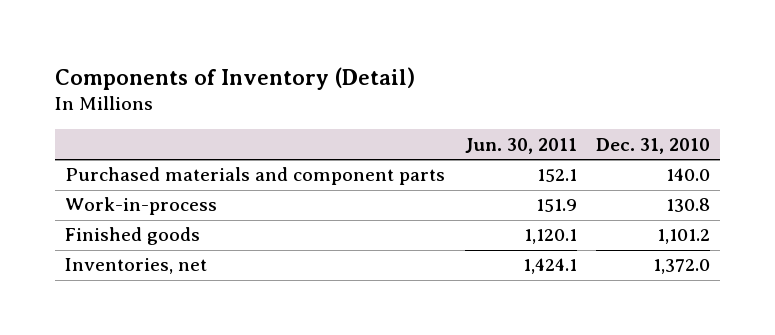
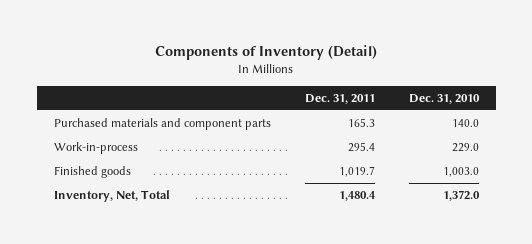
[464,137,577,154] Jun. 30, 2011 -> none
none -> [304,94,375,105] Dec. 31, 2011
[666,198,711,213] 130.8 -> [451,142,479,152] 229.0
[657,229,711,245] 1,101.2 -> [442,166,479,177] 1,003.0
[64,258,207,275] Inventories, net -> [53,189,170,202] Inventory, Net, Total

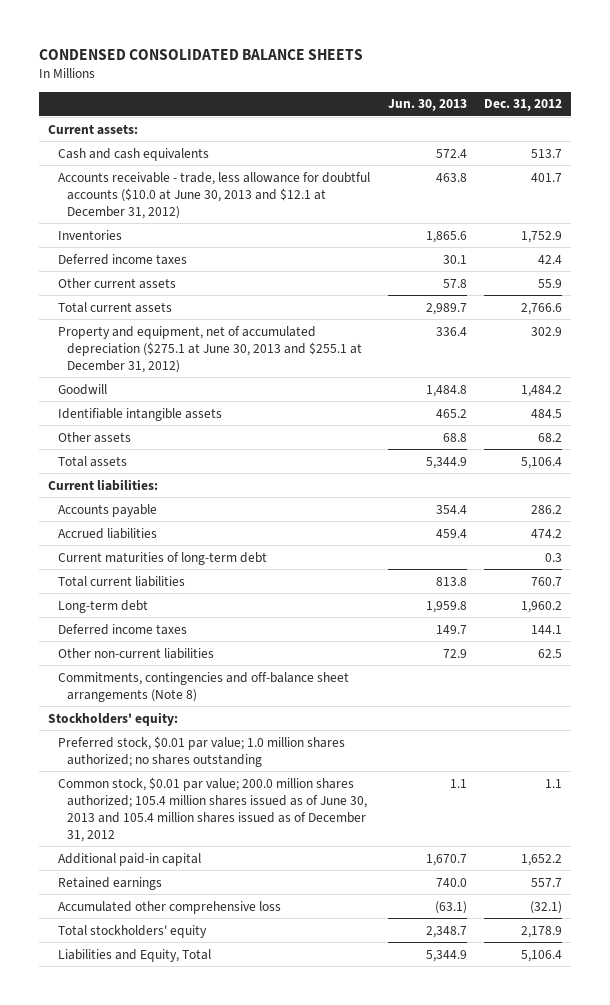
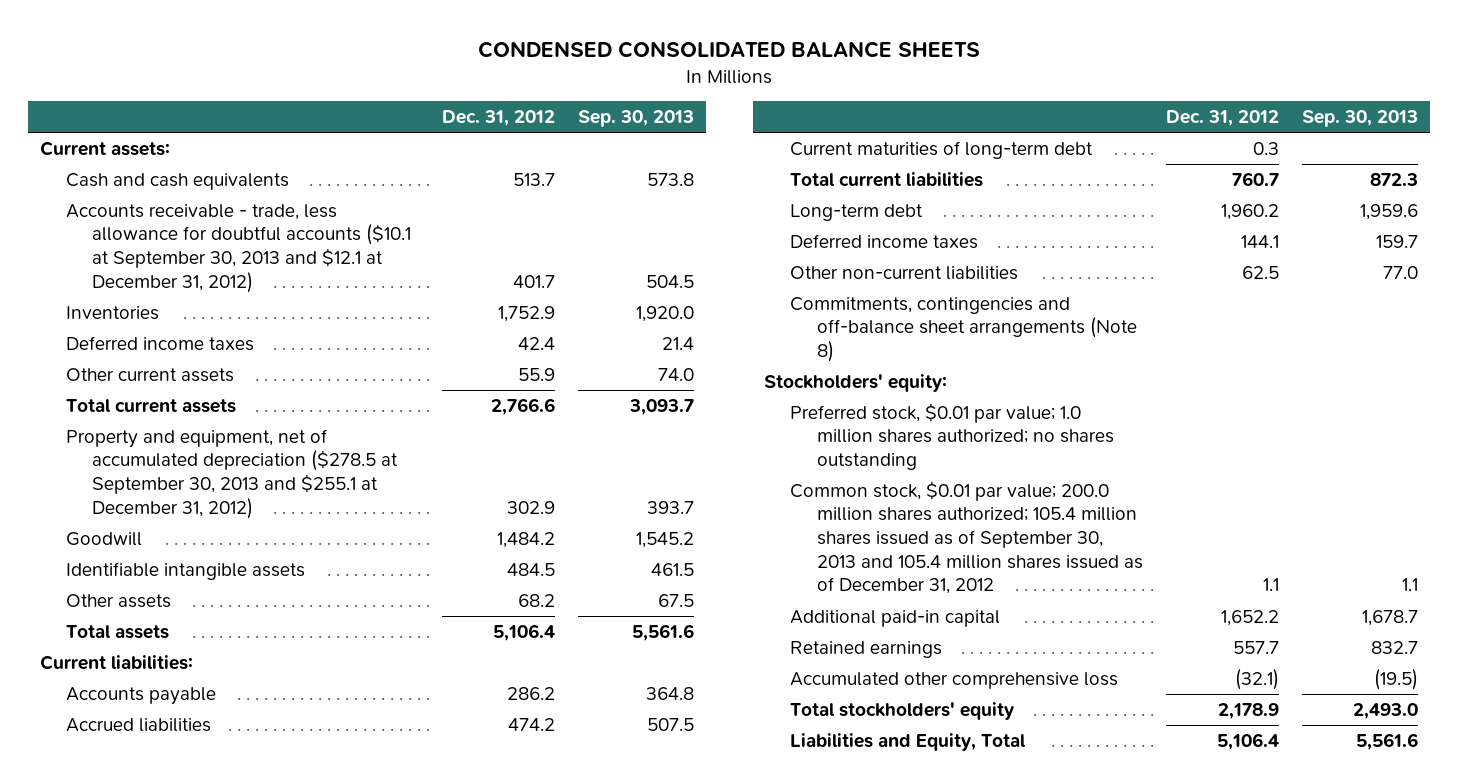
[387,99,467,112] Jun. 30, 2013 -> none
none -> [577,110,694,128] Sep. 30, 2013
[57,171,370,219] Accounts receivable - trade, less allowance for doubtful accounts ($10.0 at June 30, 2013 and $12.1 at December 31, 2012) -> [66,203,412,293] Accounts receivable - trade, less allowance for doubtful accounts ($10.1 at September 30, 2013 and $12.1 at December 31, 2012)
[57,325,363,373] Property and equipment, net of accumulated depreciation ($275.1 at June 30, 2013 and $255.1 at December 31, 2012) -> [66,428,399,519] Property and equipment, net of accumulated depreciation ($278.5 at September 30, 2013 and $255.1 at December 31, 2012)
[57,776,368,842] Common stock, $0.01 par value; 200.0 million shares authorized; 105.4 million shares issued as of June 30, 2013 and 105.4 million shares issued as of December 31, 2012 -> [790,480,1143,595] Common stock, $0.01 par value; 200.0 million shares authorized; 105.4 million shares issued as of September 30, 2013 and 105.4 million shares issued as of December 31, 2012

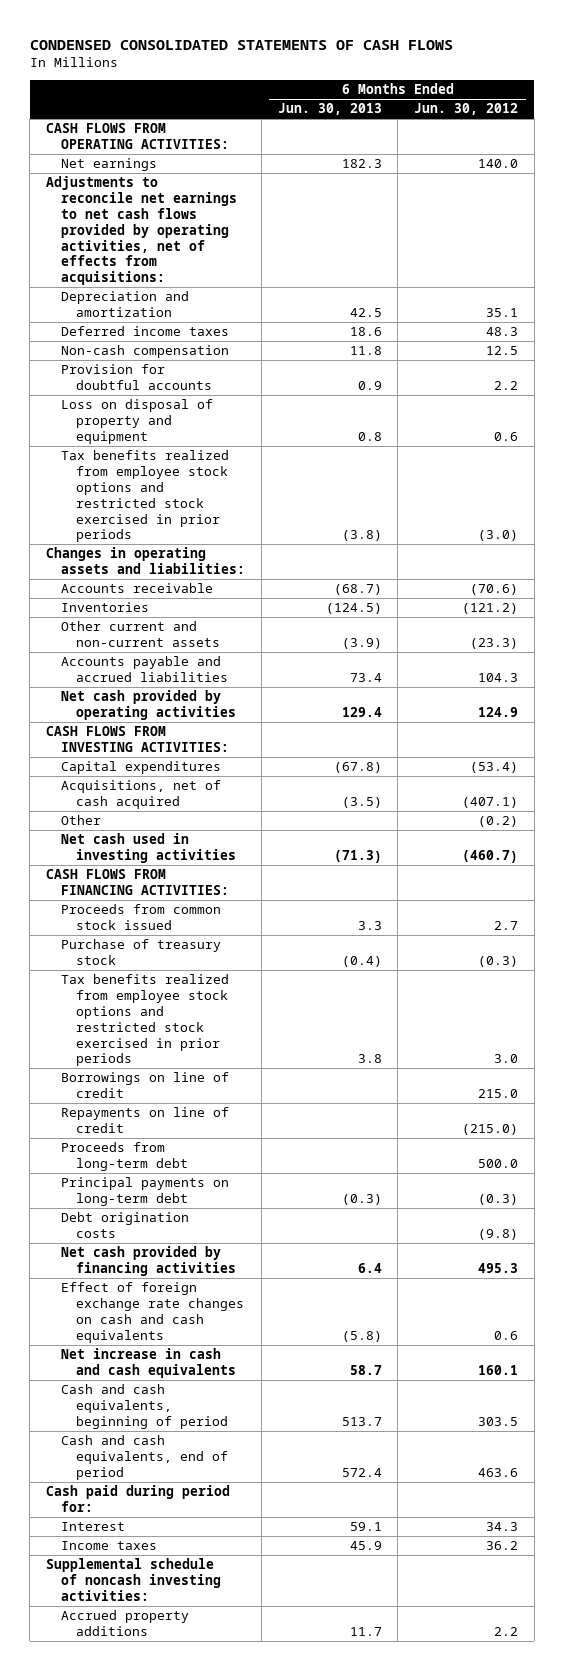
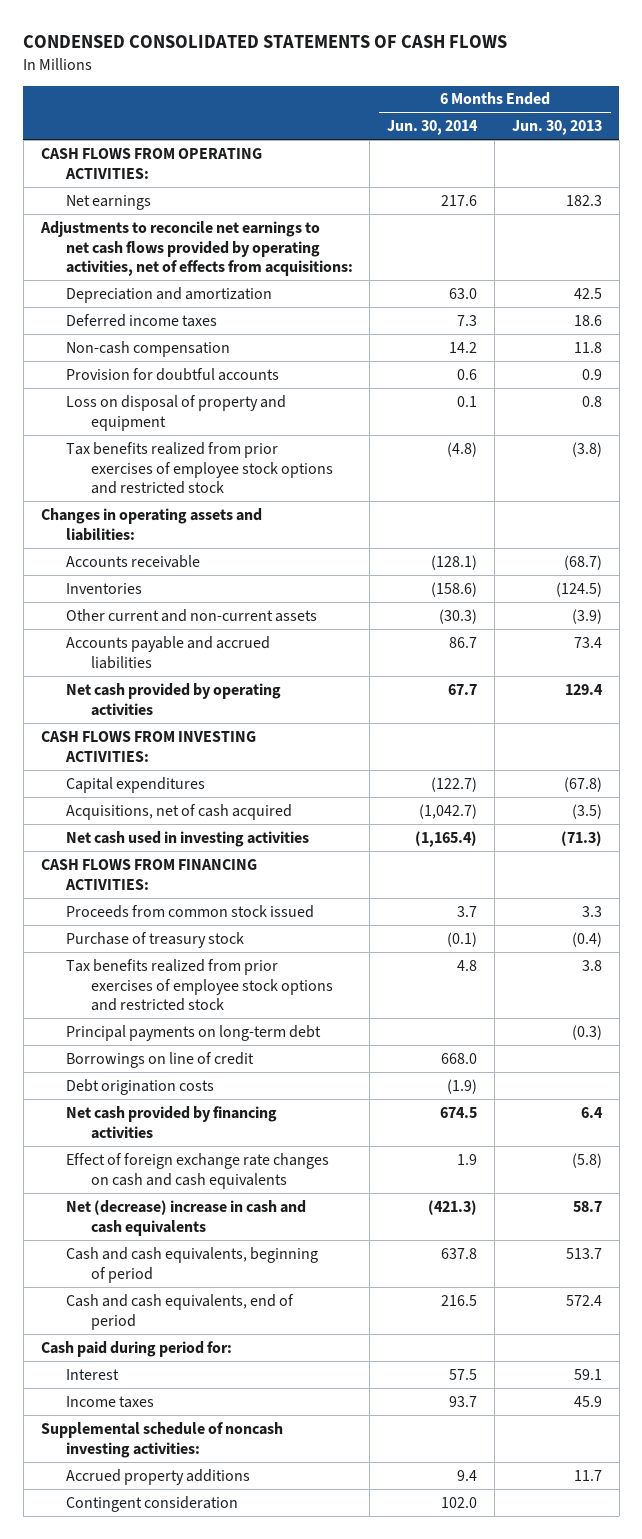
[413,103,518,116] Jun. 30, 2012 -> none
none -> [387,120,479,136] Jun. 30, 2014
[61,450,230,543] Tax benefits realized from employee stock options and restricted stock exercised in prior periods -> [65,441,333,495] Tax benefits realized from prior exercises of employee stock options and restricted stock
[61,815,102,826] Other -> none
[61,1107,230,1134] Repayments on line of credit -> none
[61,1142,189,1172] Proceeds from long-term debt -> none
[61,974,230,1067] Tax benefits realized from employee stock options and restricted stock exercised in prior periods -> [65,958,333,1012] Tax benefits realized from prior exercises of employee stock options and restricted stock
[61,1072,230,1099] Borrowings on line of credit -> [65,1051,254,1068] Borrowings on line of credit
[61,1348,237,1379] Net increase in cash and cash equivalents -> [65,1199,306,1236] Net (decrease) increase in cash and cash equivalents
none -> [65,1495,238,1512] Contingent consideration

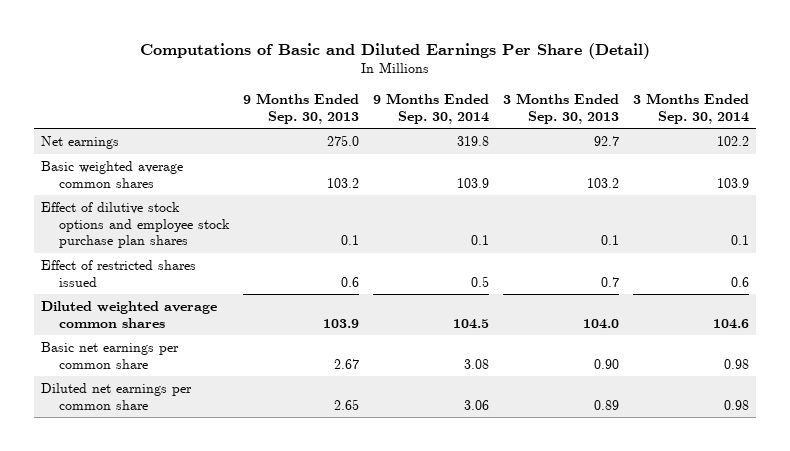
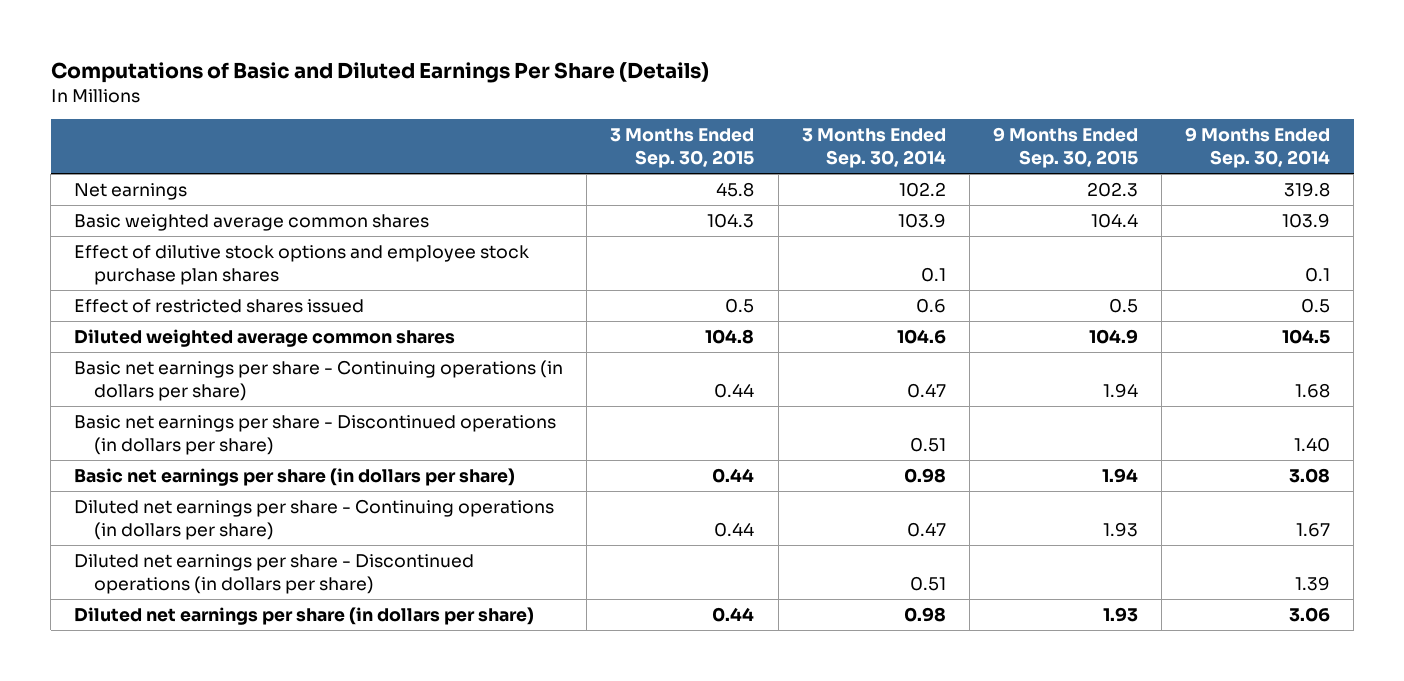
[140,43,651,60] Computations of Basic and Diluted Earnings Per Share (Detail) -> [50,61,709,83] Computations of Basic and Diluted Earnings Per Share (Details)
[242,92,359,124] 9 Months Ended Sep. 30, 2013 -> none
[502,92,619,124] 3 Months Ended Sep. 30, 2013 -> none
none -> [610,128,755,169] 3 Months Ended Sep. 30, 2015
none -> [993,127,1139,169] 9 Months Ended Sep. 30, 2015
none -> [74,359,564,401] Basic net earnings per share - Continuing operations (in dollars per share)
none -> [74,414,557,455] Basic net earnings per share - Discontinued operations (in dollars per share)
[41,342,180,369] Basic net earnings per common share -> [74,467,516,486] Basic net earnings per share (in dollars per share)
none -> [74,498,555,540] Diluted net earnings per share - Continuing operations (in dollars per share)
none -> [74,553,475,594] Diluted net earnings per share - Discontinued operations (in dollars per share)
[41,383,193,410] Diluted net earnings per common share -> [74,606,535,625] Diluted net earnings per share (in dollars per share)

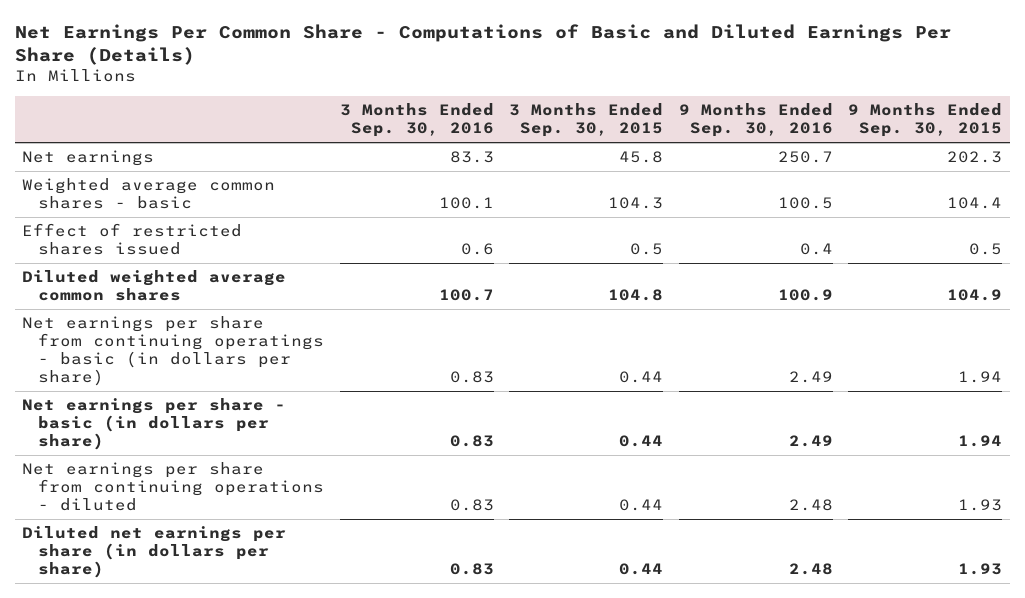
[50,61,709,83] Computations of Basic and Diluted Earnings Per Share (Details) -> [14,23,951,65] Net Earnings Per Common Share - Computations of Basic and Diluted Earnings Per Share (Details)
[801,128,946,169] 3 Months Ended Sep. 30, 2014 -> none
[1185,127,1331,169] 9 Months Ended Sep. 30, 2014 -> none
none -> [339,103,494,138] 3 Months Ended Sep. 30, 2016
none -> [678,103,833,138] 9 Months Ended Sep. 30, 2016
[74,244,530,285] Effect of dilutive stock options and employee stock purchase plan shares -> none
[74,213,430,231] Basic weighted average common shares -> [22,178,276,210] Weighted average common shares - basic
[74,414,557,455] Basic net earnings per share - Discontinued operations (in dollars per share) -> none
[74,553,475,594] Diluted net earnings per share - Discontinued operations (in dollars per share) -> none
[74,359,564,401] Basic net earnings per share - Continuing operations (in dollars per share) -> [22,316,325,386] Net earnings per share from continuing operatings - basic (in dollars per share)
[74,467,516,486] Basic net earnings per share (in dollars per share) -> [22,398,287,451] Net earnings per share - basic (in dollars per share)
[74,498,555,540] Diluted net earnings per share - Continuing operations (in dollars per share) -> [22,462,325,512] Net earnings per share from continuing operations - diluted

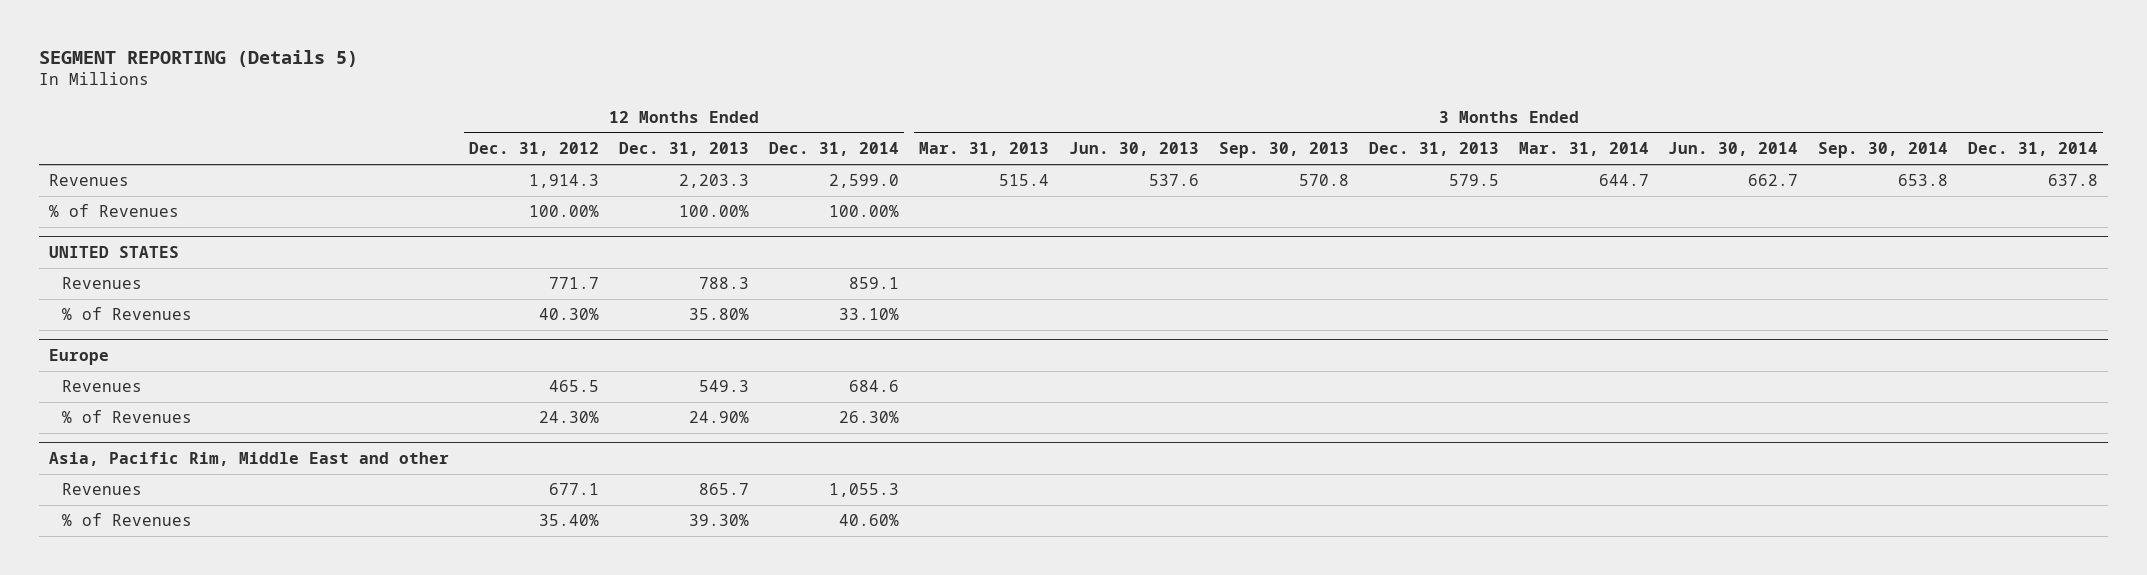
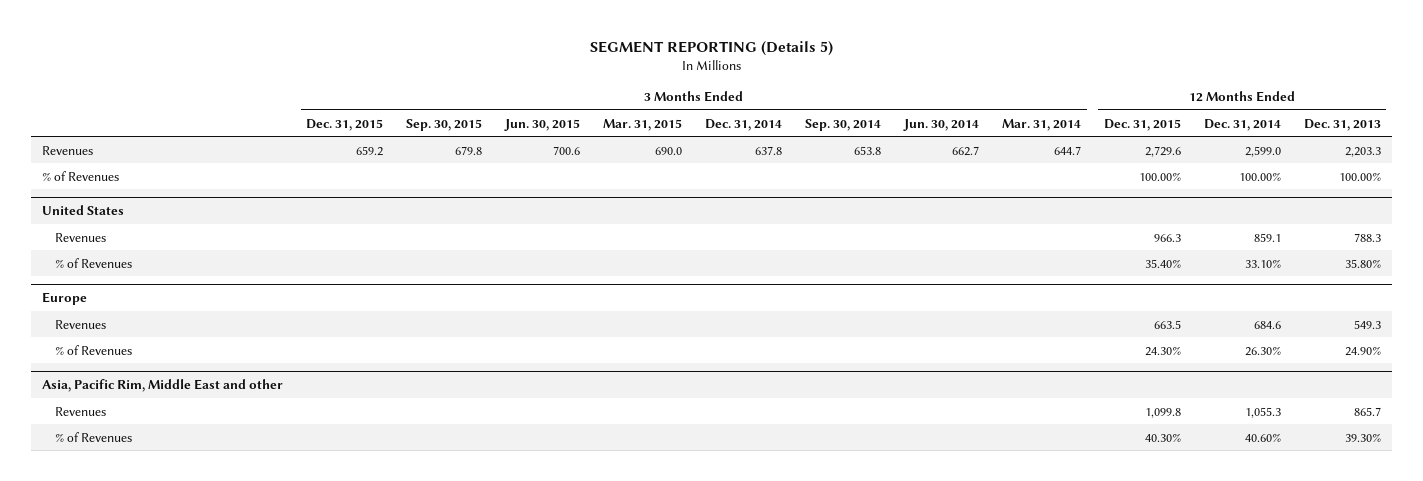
[469,142,600,157] Dec. 31, 2012 -> none
[918,142,1049,157] Mar. 31, 2013 -> none
[1068,142,1199,157] Jun. 30, 2013 -> none
[1218,142,1349,159] Sep. 30, 2013 -> none
[1368,142,1499,157] Dec. 31, 2013 -> none
none -> [306,118,384,131] Dec. 31, 2015
none -> [406,118,483,131] Sep. 30, 2015
none -> [504,118,581,131] Jun. 30, 2015
none -> [603,118,683,131] Mar. 31, 2015
none -> [1103,118,1181,131] Dec. 31, 2015
[49,245,180,258] UNITED STATES -> [42,204,125,215] United States

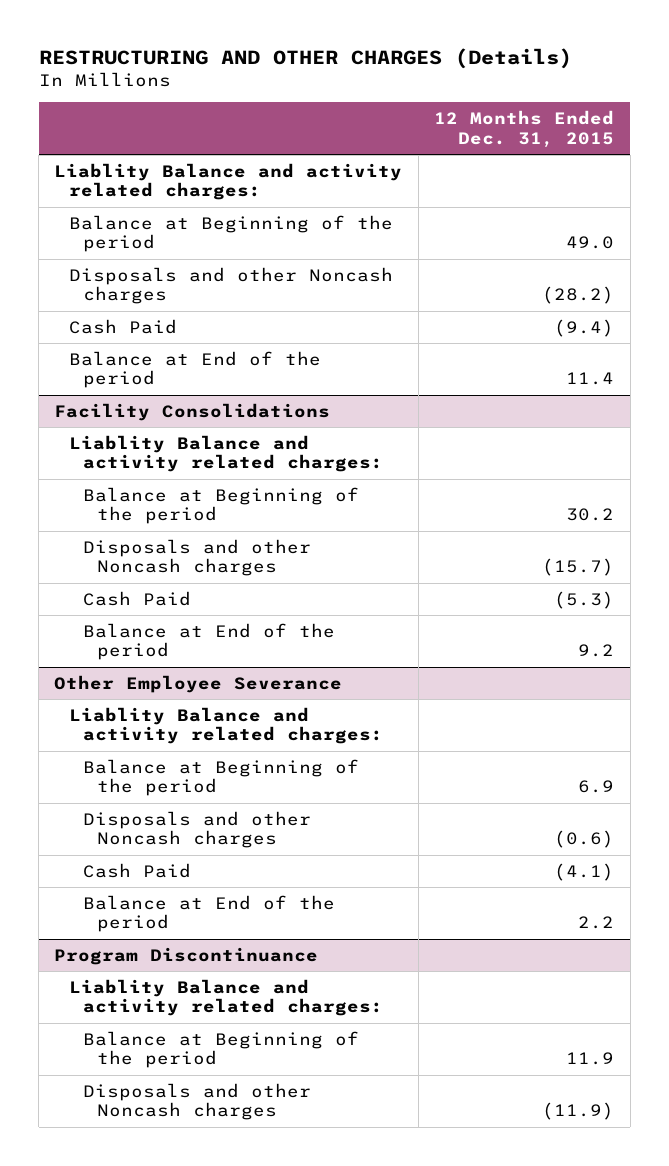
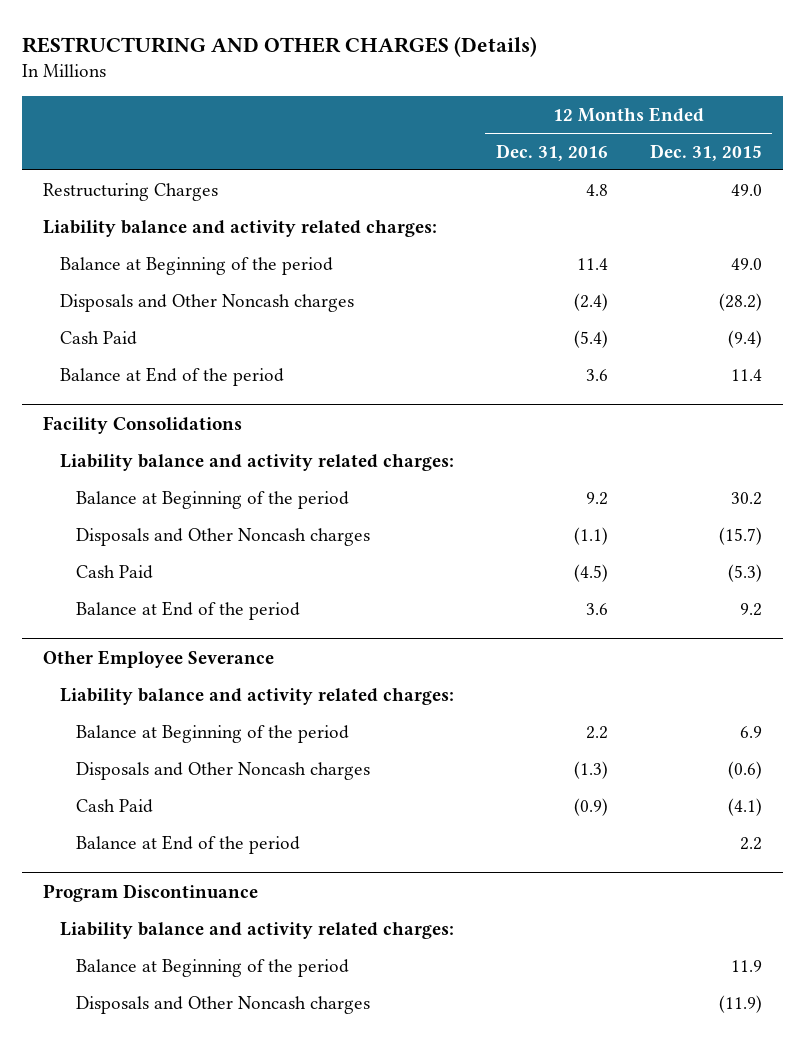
none -> [495,143,608,161] Dec. 31, 2016
none -> [43,182,219,201] Restructuring Charges
[54,162,403,201] Liablity Balance and activity related charges: -> [43,219,438,237] Liability balance and activity related charges:
[68,266,393,305] Disposals and other Noncash charges -> [59,293,354,312] Disposals and Other Noncash charges
[68,434,383,473] Liablity Balance and activity related charges: -> [59,453,454,471] Liability balance and activity related charges:
[82,538,311,577] Disposals and other Noncash charges -> [76,527,371,546] Disposals and Other Noncash charges
[68,706,383,745] Liablity Balance and activity related charges: -> [59,687,454,705] Liability balance and activity related charges:
[82,810,311,849] Disposals and other Noncash charges -> [76,761,371,780] Disposals and Other Noncash charges
[68,978,383,1017] Liablity Balance and activity related charges: -> [59,921,454,939] Liability balance and activity related charges:
[82,1082,311,1121] Disposals and other Noncash charges -> [76,995,371,1014] Disposals and Other Noncash charges

